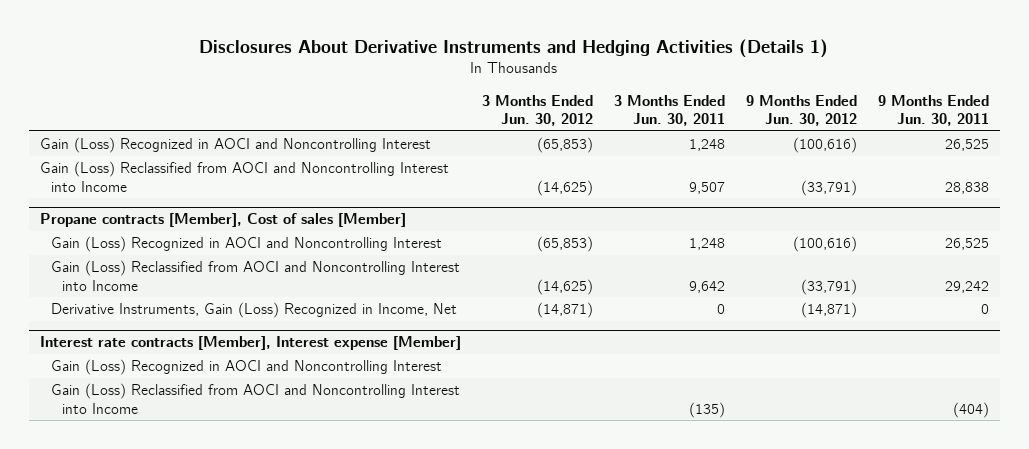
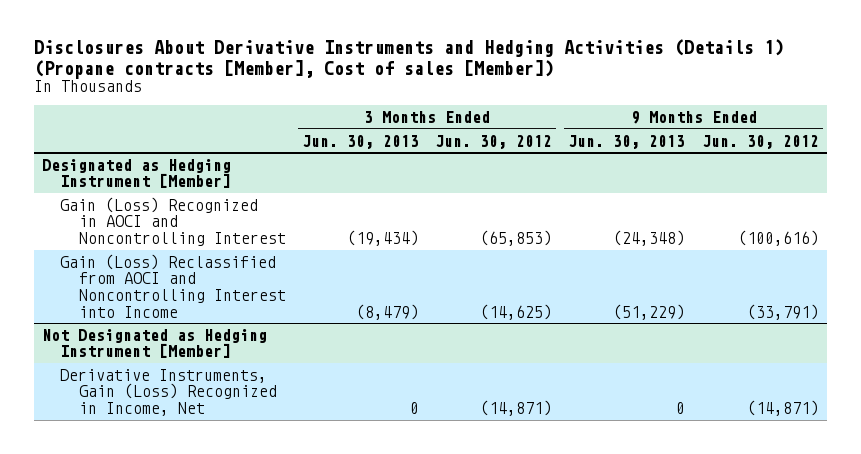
[199,38,829,58] Disclosures About Derivative Instruments and Hedging Activities (Details 1) -> [34,39,785,79] Disclosures About Derivative Instruments and Hedging Activities (Details 1) (Propane contracts [Member], Cost of sales [Member])
[613,94,725,127] 3 Months Ended Jun. 30, 2011 -> none
[878,94,990,127] 9 Months Ended Jun. 30, 2011 -> none
none -> [301,134,419,149] Jun. 30, 2013
none -> [568,134,686,149] Jun. 30, 2013
[39,137,431,154] Gain (Loss) Recognized in AOCI and Noncontrolling Interest -> none
[39,161,449,192] Gain (Loss) Reclassified from AOCI and Noncontrolling Interest into Income -> none
[39,213,406,228] Propane contracts [Member], Cost of sales [Member] -> none
none -> [42,158,232,189] Designated as Hedging Instrument [Member]
none -> [42,328,268,359] Not Designated as Hedging Instrument [Member]
[39,336,461,351] Interest rate contracts [Member], Interest expense [Member] -> none
[50,359,442,376] Gain (Loss) Recognized in AOCI and Noncontrolling Interest -> none
[50,383,460,414] Gain (Loss) Reclassified from AOCI and Noncontrolling Interest into Income -> none

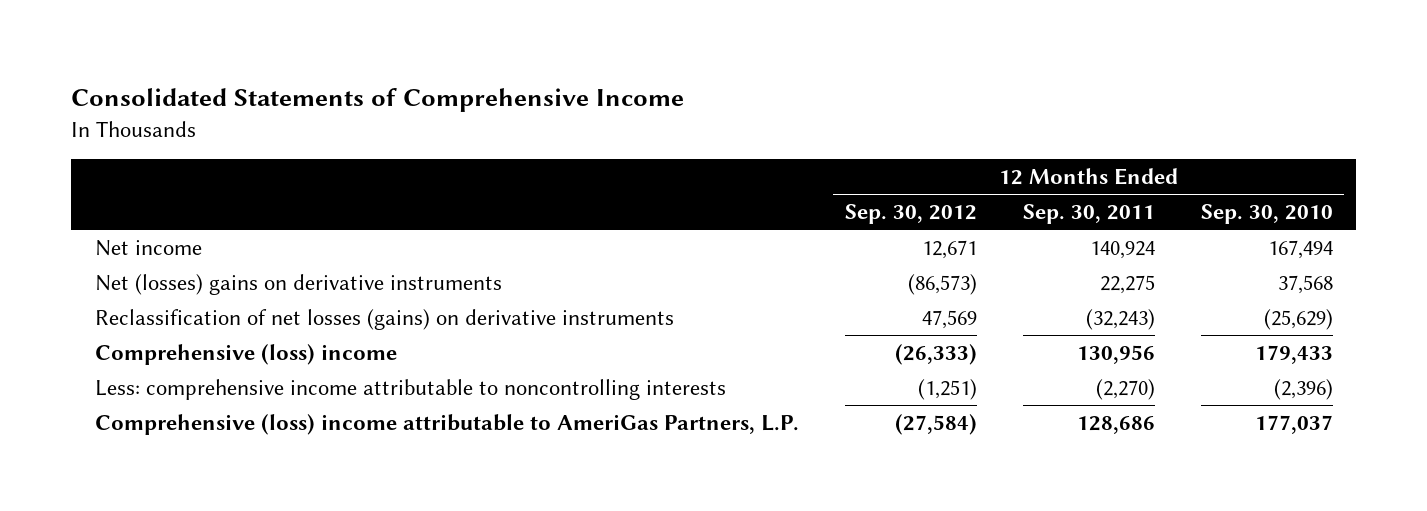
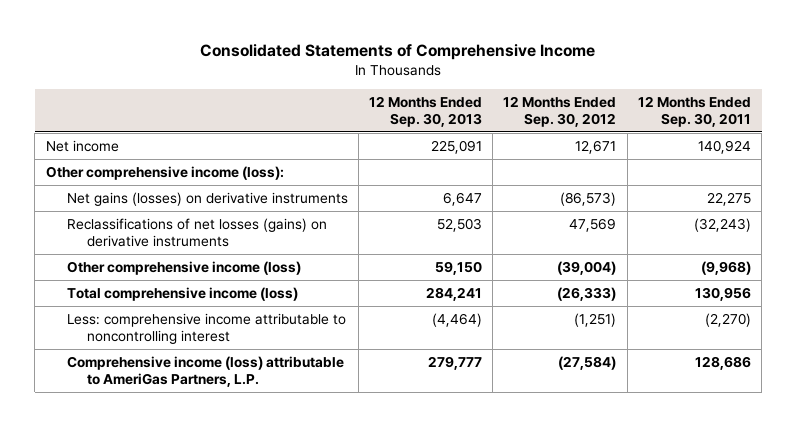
[1200,204,1333,225] Sep. 30, 2010 -> none
none -> [368,95,482,127] 12 Months Ended Sep. 30, 2013
none -> [45,166,284,181] Other comprehensive income (loss):
[94,273,502,295] Net (losses) gains on derivative instruments -> [66,192,348,207] Net gains (losses) on derivative instruments
[94,308,674,330] Reclassification of net losses (gains) on derivative instruments -> [66,218,327,247] Reclassifications of net losses (gains) on derivative instruments
none -> [66,261,301,276] Other comprehensive income (loss)
[94,343,397,365] Comprehensive (loss) income -> [66,287,298,302] Total comprehensive income (loss)
[94,378,726,400] Less: comprehensive income attributable to noncontrolling interests -> [66,313,346,344] Less: comprehensive income attributable to noncontrolling interest
[94,413,799,435] Comprehensive (loss) income attributable to AmeriGas Partners, L.P. -> [66,356,344,387] Comprehensive income (loss) attributable to AmeriGas Partners, L.P.

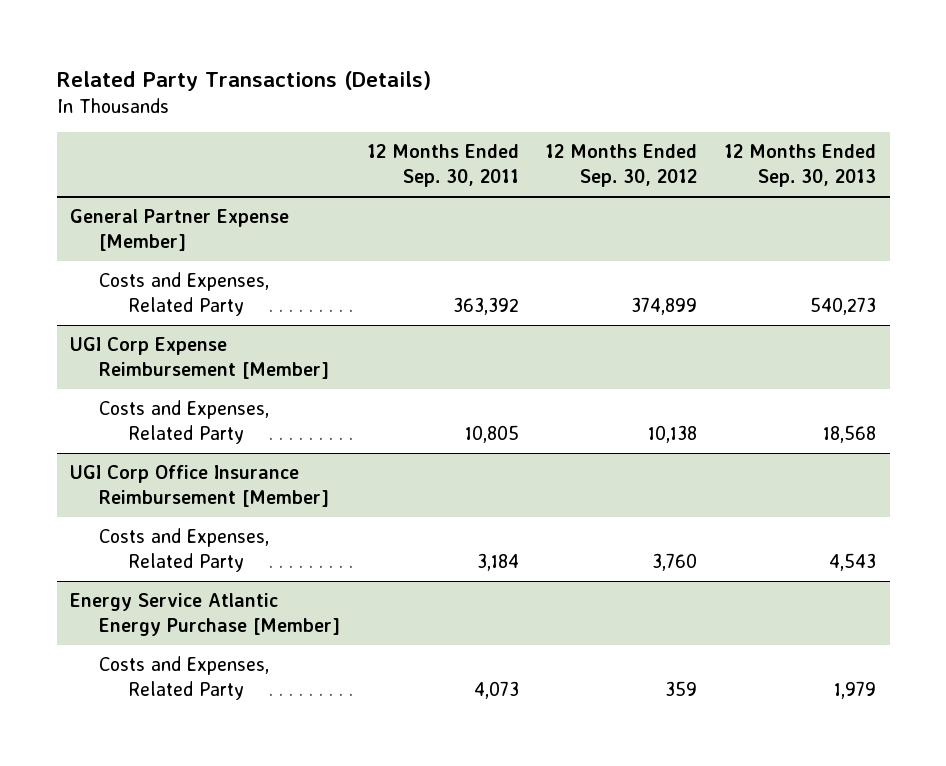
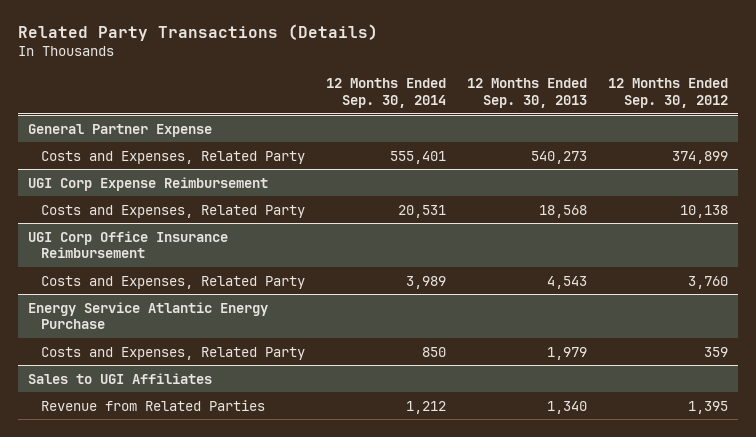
[366,144,519,188] 12 Months Ended Sep. 30, 2011 -> none
none -> [326,78,447,109] 12 Months Ended Sep. 30, 2014
[69,209,289,252] General Partner Expense [Member] -> [28,123,213,137] General Partner Expense
[69,337,329,380] UGI Corp Expense Reimbursement [Member] -> [28,176,269,191] UGI Corp Expense Reimbursement
[69,465,329,508] UGI Corp Office Insurance Reimbursement [Member] -> [28,230,229,259] UGI Corp Office Insurance Reimbursement
[69,593,340,637] Energy Service Atlantic Energy Purchase [Member] -> [28,301,269,330] Energy Service Atlantic Energy Purchase
none -> [28,372,213,384] Sales to UGI Affiliates
none -> [41,399,266,411] Revenue from Related Parties

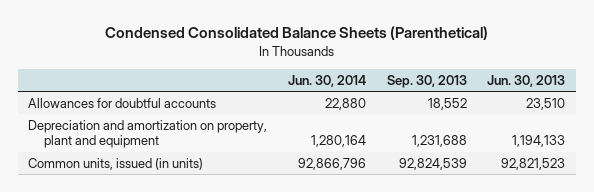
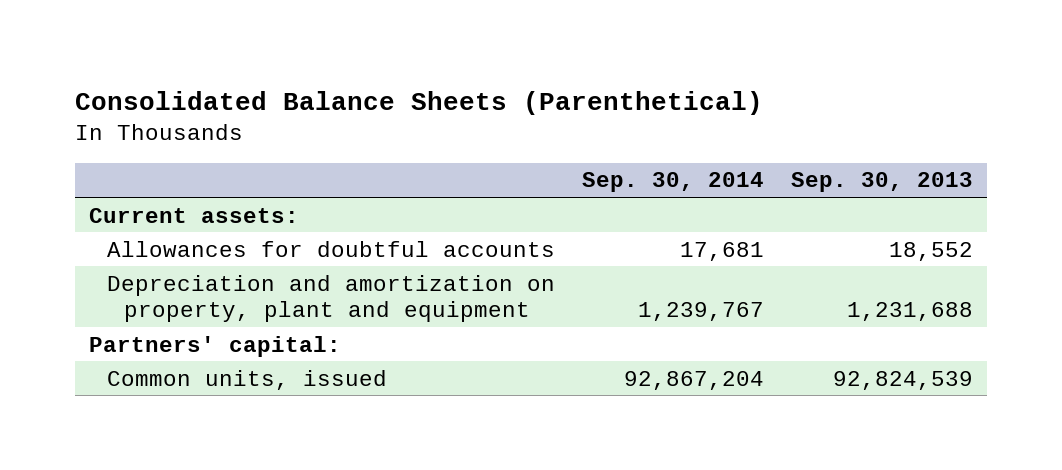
[104,26,488,41] Condensed Consolidated Balance Sheets (Parenthetical) -> [74,90,763,115] Consolidated Balance Sheets (Parenthetical)
[287,74,366,87] Jun. 30, 2014 -> none
[487,74,566,87] Jun. 30, 2013 -> none
none -> [582,172,765,193] Sep. 30, 2014
none -> [88,207,299,223] Current assets:
none -> [88,335,341,357] Partners' capital:
[28,158,204,171] Common units, issued (in units) -> [106,369,387,390] Common units, issued

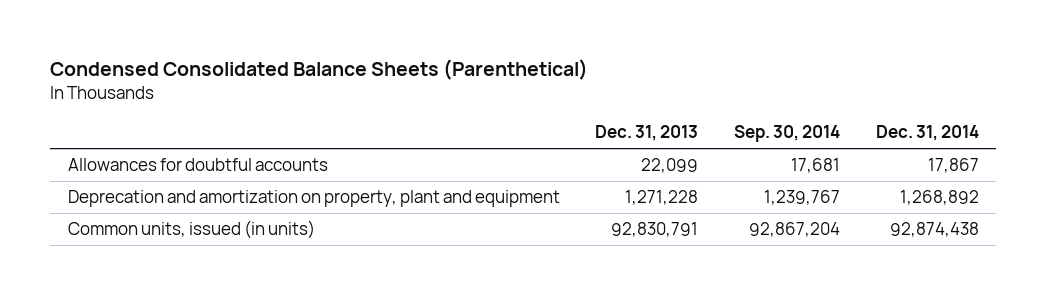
[74,90,763,115] Consolidated Balance Sheets (Parenthetical) -> [50,59,589,81] Condensed Consolidated Balance Sheets (Parenthetical)
[791,172,974,193] Sep. 30, 2013 -> none
none -> [595,125,699,142] Dec. 31, 2013
none -> [875,125,979,142] Dec. 31, 2014
[88,207,299,223] Current assets: -> none
[88,335,341,357] Partners' capital: -> none
[106,274,555,323] Depreciation and amortization on property, plant and equipment -> [67,190,560,208] Deprecation and amortization on property, plant and equipment
[106,369,387,390] Common units, issued -> [67,220,315,240] Common units, issued (in units)

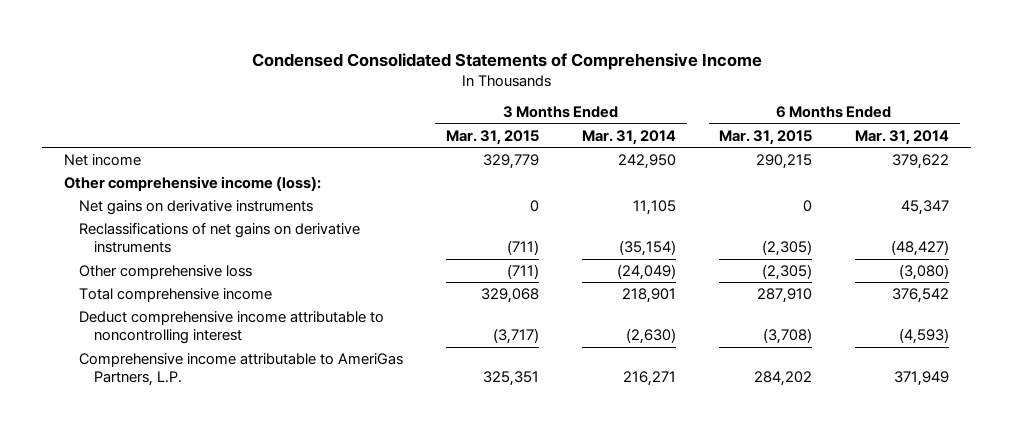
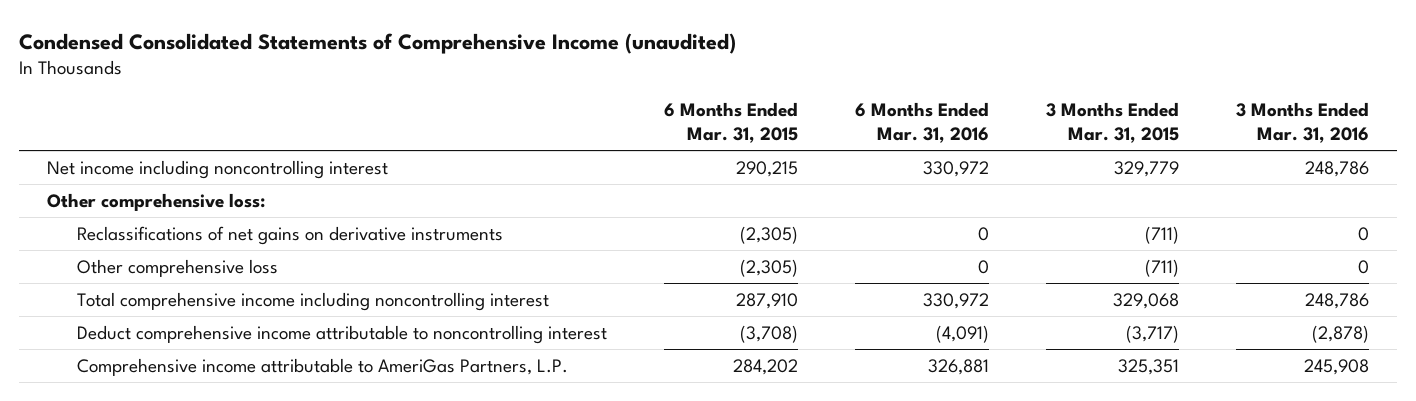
[251,52,762,70] Condensed Consolidated Statements of Comprehensive Income -> [18,32,736,54] Condensed Consolidated Statements of Comprehensive Income (unaudited)
[582,129,677,145] Mar. 31, 2014 -> none
[855,129,950,145] Mar. 31, 2014 -> none
none -> [854,102,989,143] 6 Months Ended Mar. 31, 2016
none -> [1235,102,1369,143] 3 Months Ended Mar. 31, 2016
[79,199,314,215] Net gains on derivative instruments -> none
[63,153,141,166] Net income -> [47,159,389,179] Net income including noncontrolling interest
[63,175,321,191] Other comprehensive income (loss): -> [47,192,266,211] Other comprehensive loss:
[79,287,273,302] Total comprehensive income -> [77,291,550,311] Total comprehensive income including noncontrolling interest

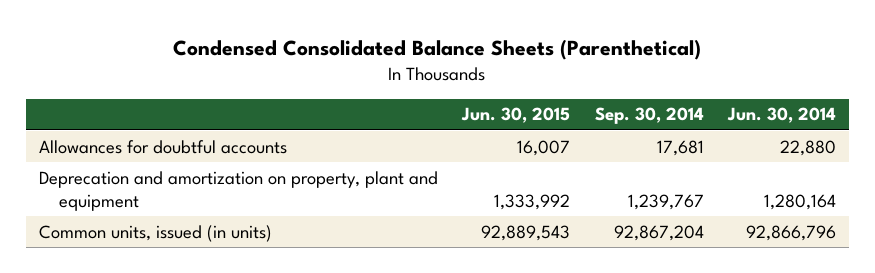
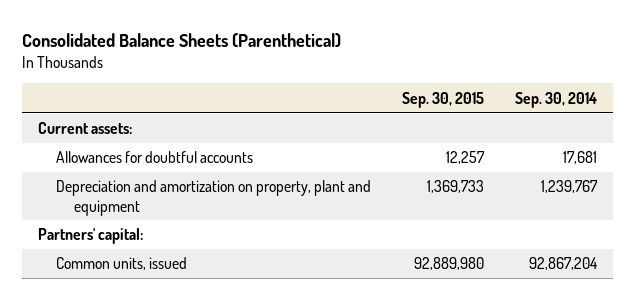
[173,38,702,60] Condensed Consolidated Balance Sheets (Parenthetical) -> [22,32,342,48] Consolidated Balance Sheets (Parenthetical)
[461,107,571,124] Jun. 30, 2015 -> none
[727,107,837,124] Jun. 30, 2014 -> none
none -> [402,91,485,108] Sep. 30, 2015
none -> [37,122,132,135] Current assets:
[38,170,438,211] Deprecation and amortization on property, plant and equipment -> [55,180,371,216] Depreciation and amortization on property, plant and equipment
none -> [37,228,143,245] Partners' capital:
[38,224,272,242] Common units, issued (in units) -> [55,257,187,271] Common units, issued

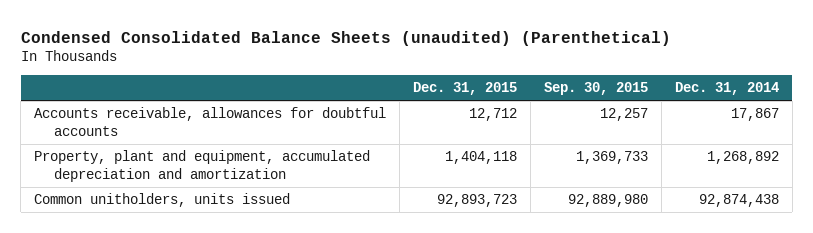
[22,32,342,48] Consolidated Balance Sheets (Parenthetical) -> [20,30,671,46] Condensed Consolidated Balance Sheets (unaudited) (Parenthetical)
[515,91,598,108] Sep. 30, 2014 -> none
none -> [413,82,518,96] Dec. 31, 2015
none -> [674,82,779,96] Dec. 31, 2014
[37,122,132,135] Current assets: -> none
[37,228,143,245] Partners' capital: -> none
[55,151,253,164] Allowances for doubtful accounts -> [34,107,387,136] Accounts receivable, allowances for doubtful accounts
[55,180,371,216] Depreciation and amortization on property, plant and equipment -> [34,150,371,182] Property, plant and equipment, accumulated depreciation and amortization
[55,257,187,271] Common units, issued -> [34,193,291,208] Common unitholders, units issued

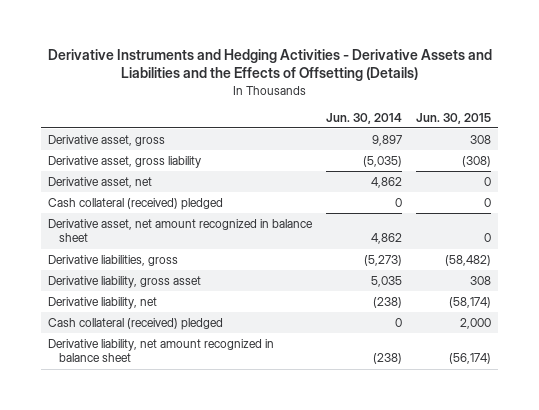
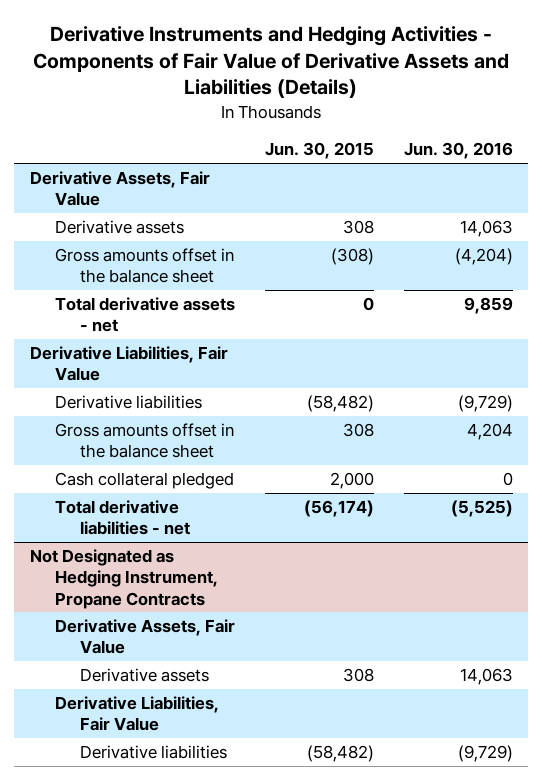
[47,48,492,82] Derivative Instruments and Hedging Activities - Derivative Assets and Liabilities and the Effects of Offsetting (Details) -> [33,26,510,99] Derivative Instruments and Hedging Activities - Components of Fair Value of Derivative Assets and Liabilities (Details)
[326,112,403,124] Jun. 30, 2014 -> none
none -> [403,142,513,160] Jun. 30, 2016
[47,198,223,211] Cash collateral (received) pledged -> none
[47,219,313,243] Derivative asset, net amount recognized in balance sheet -> none
[47,297,157,310] Derivative liability, net -> none
none -> [29,171,210,207] Derivative Assets, Fair Value
[47,135,165,147] Derivative asset, gross -> [54,220,184,235] Derivative assets
[47,156,201,169] Derivative asset, gross liability -> [54,248,234,284] Gross amounts offset in the balance sheet
[47,177,152,189] Derivative asset, net -> [54,297,235,333] Total derivative assets - net
none -> [29,346,228,382] Derivative Liabilities, Fair Value
[47,255,178,267] Derivative liabilities, gross -> [54,395,202,410] Derivative liabilities
[47,276,201,289] Derivative liability, gross asset -> [54,423,234,459] Gross amounts offset in the balance sheet
[47,318,223,331] Cash collateral (received) pledged -> [54,472,234,490] Cash collateral pledged
[47,339,274,363] Derivative liability, net amount recognized in balance sheet -> [54,500,190,536] Total derivative liabilities - net
none -> [29,549,218,609] Not Designated as Hedging Instrument, Propane Contracts
none -> [54,619,235,655] Derivative Assets, Fair Value
none -> [79,668,209,683] Derivative assets
none -> [54,696,219,732] Derivative Liabilities, Fair Value
none -> [79,745,227,760] Derivative liabilities

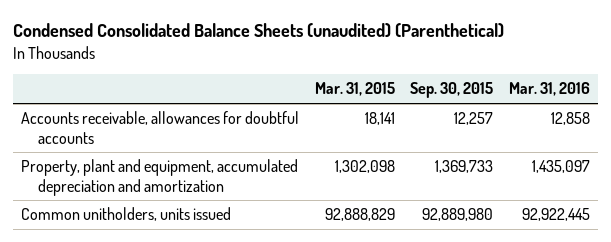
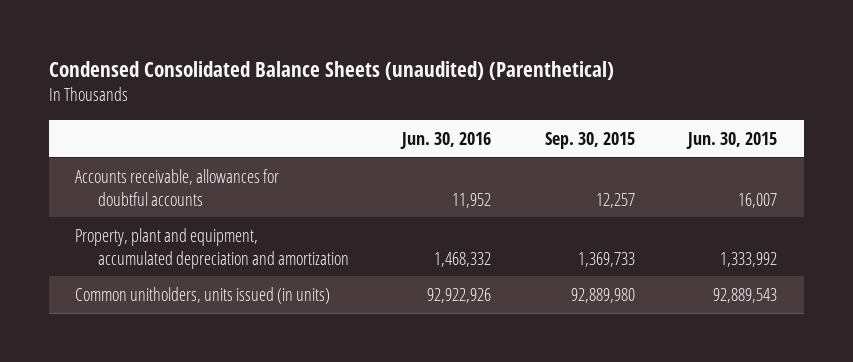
[314,82,395,97] Mar. 31, 2015 -> none
[509,82,591,97] Mar. 31, 2016 -> none
none -> [400,131,492,149] Jun. 30, 2016
none -> [686,131,778,149] Jun. 30, 2015
[20,207,231,222] Common unitholders, units issued -> [75,286,331,304] Common unitholders, units issued (in units)

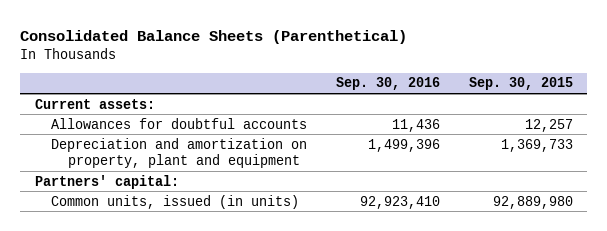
[48,60,614,80] Condensed Consolidated Balance Sheets (unaudited) (Parenthetical) -> [20,30,408,45] Consolidated Balance Sheets (Parenthetical)
[400,131,492,149] Jun. 30, 2016 -> none
[686,131,778,149] Jun. 30, 2015 -> none
none -> [336,77,441,91] Sep. 30, 2016
none -> [34,98,155,109] Current assets:
[75,168,280,206] Accounts receivable, allowances for doubtful accounts -> [51,117,308,129] Allowances for doubtful accounts
[75,227,349,269] Property, plant and equipment, accumulated depreciation and amortization -> [51,137,308,169] Depreciation and amortization on property, plant and equipment
none -> [34,174,179,189] Partners' capital:
[75,286,331,304] Common unitholders, units issued (in units) -> [51,194,300,209] Common units, issued (in units)

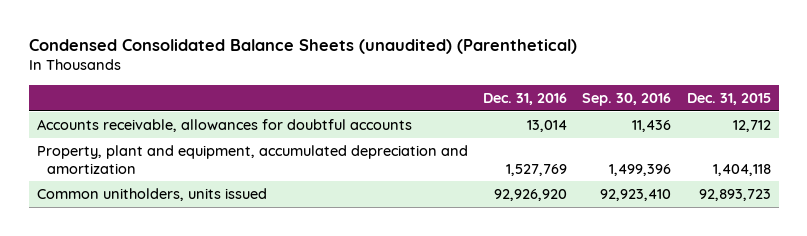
[20,30,408,45] Consolidated Balance Sheets (Parenthetical) -> [28,39,577,55] Condensed Consolidated Balance Sheets (unaudited) (Parenthetical)
[468,77,573,91] Sep. 30, 2015 -> none
none -> [483,92,568,105] Dec. 31, 2016
none -> [686,92,771,105] Dec. 31, 2015
[34,98,155,109] Current assets: -> none
[34,174,179,189] Partners' capital: -> none
[51,117,308,129] Allowances for doubtful accounts -> [36,119,412,133] Accounts receivable, allowances for doubtful accounts
[51,137,308,169] Depreciation and amortization on property, plant and equipment -> [36,145,468,174] Property, plant and equipment, accumulated depreciation and amortization
[51,194,300,209] Common units, issued (in units) -> [36,188,267,202] Common unitholders, units issued

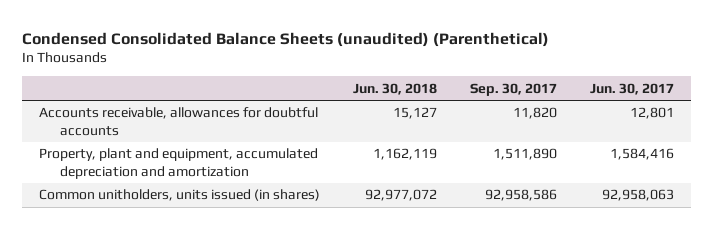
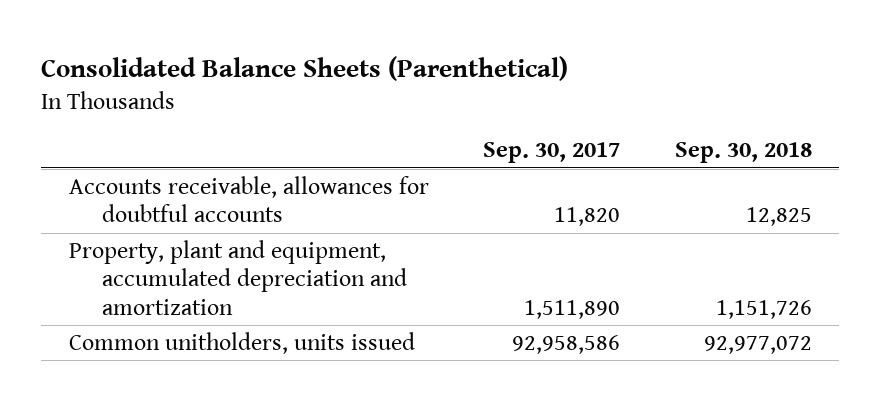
[22,31,550,47] Condensed Consolidated Balance Sheets (unaudited) (Parenthetical) -> [41,56,569,82] Consolidated Balance Sheets (Parenthetical)
[352,82,437,95] Jun. 30, 2018 -> none
[590,82,675,95] Jun. 30, 2017 -> none
none -> [675,142,813,164] Sep. 30, 2018
[38,189,320,202] Common unitholders, units issued (in shares) -> [68,331,415,354] Common unitholders, units issued

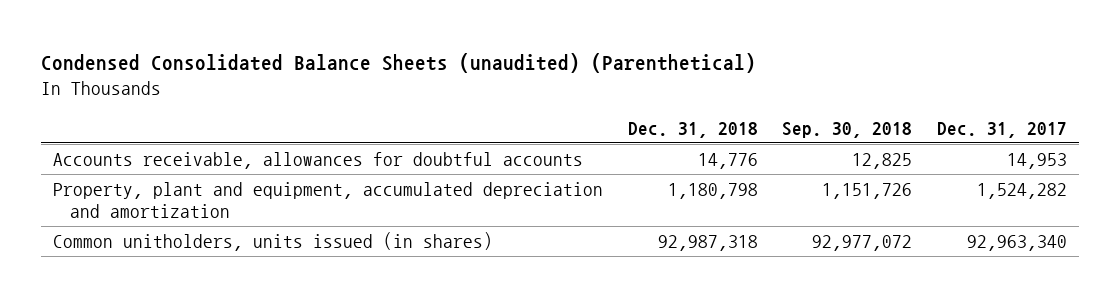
[41,56,569,82] Consolidated Balance Sheets (Parenthetical) -> [40,53,756,74] Condensed Consolidated Balance Sheets (unaudited) (Parenthetical)
[483,142,621,164] Sep. 30, 2017 -> none
none -> [627,121,758,138] Dec. 31, 2018
none -> [937,121,1068,138] Dec. 31, 2017
[68,331,415,354] Common unitholders, units issued -> [53,231,494,251] Common unitholders, units issued (in shares)

